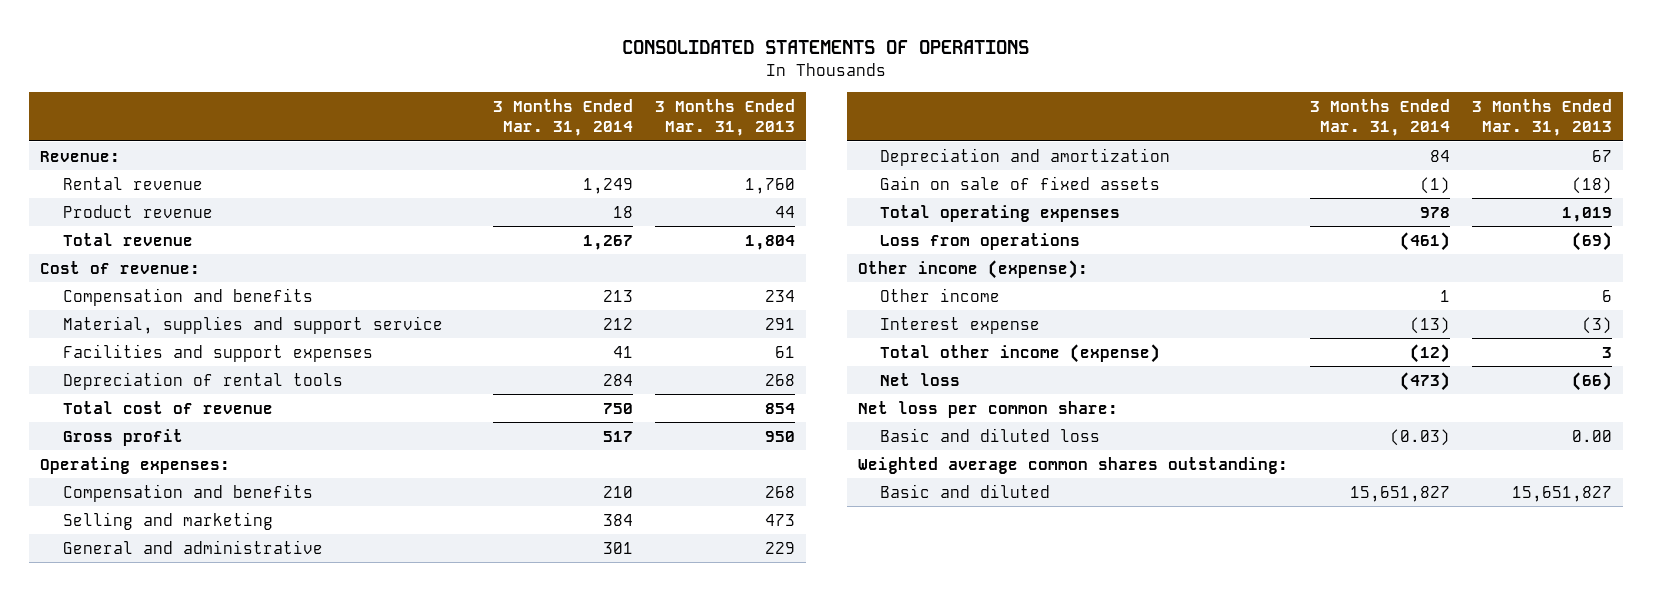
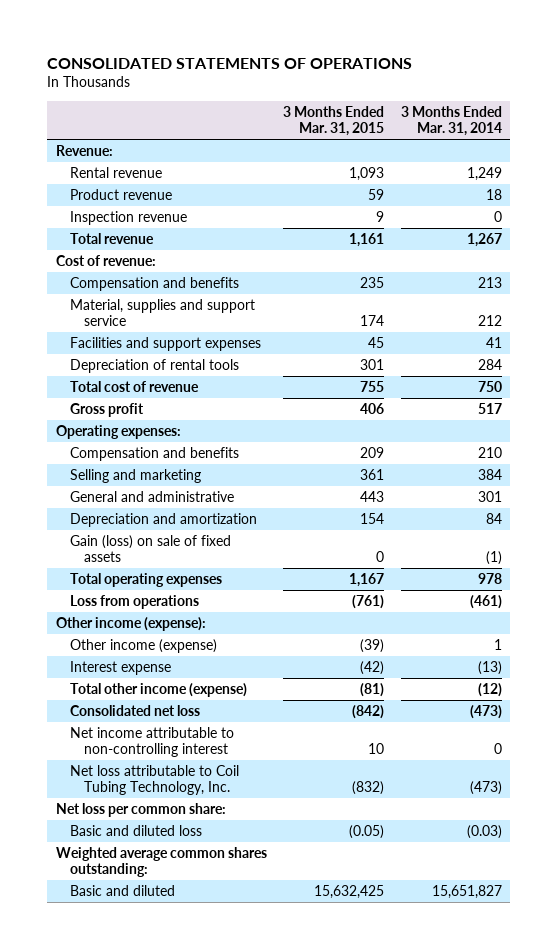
[654,98,795,137] 3 Months Ended Mar. 31, 2013 -> none
none -> [283,105,385,137] 3 Months Ended Mar. 31, 2015
none -> [69,210,187,225] Inspection revenue
[880,175,1161,190] Gain on sale of fixed assets -> [69,534,231,563] Gain (loss) on sale of fixed assets
[880,287,1001,302] Other income -> [69,638,217,653] Other income (expense)
[880,372,961,386] Net loss -> [69,704,200,716] Consolidated net loss
none -> [69,726,234,758] Net income attributable to non-controlling interest
none -> [69,764,239,796] Net loss attributable to Coil Tubing Technology, Inc.

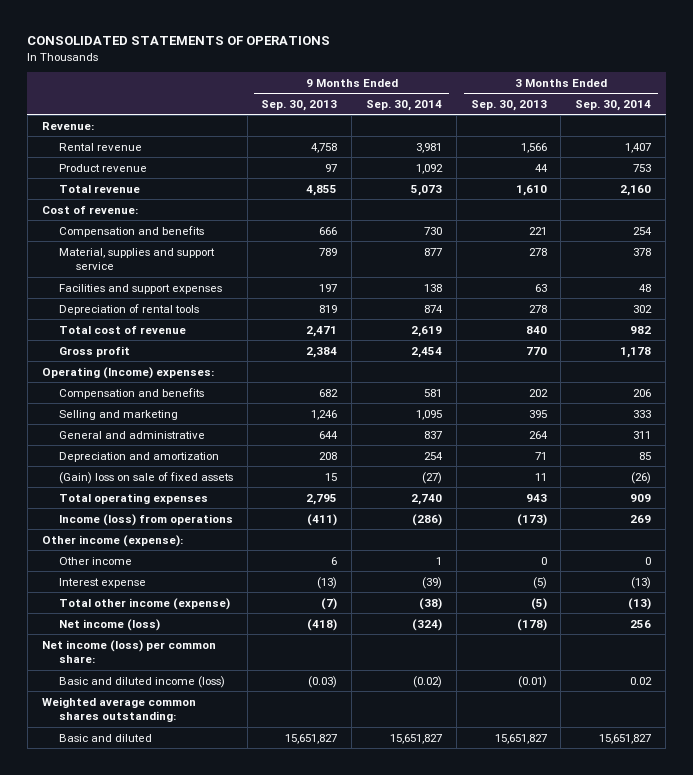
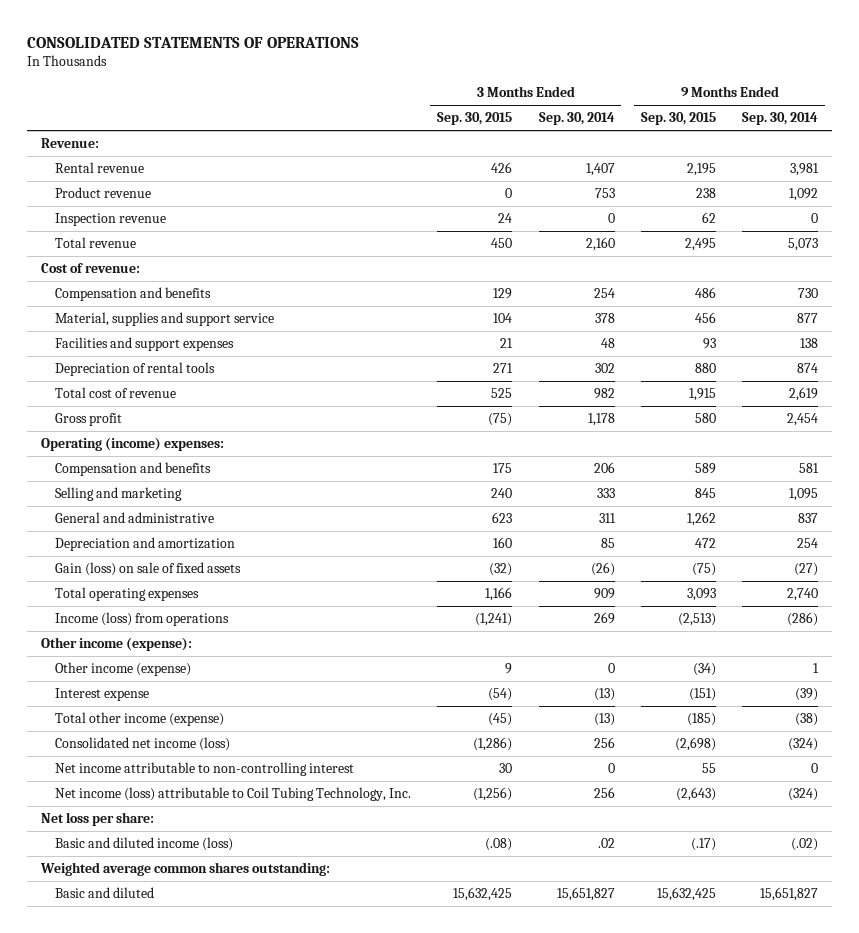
[261,99,338,111] Sep. 30, 2013 -> none
[470,99,547,111] Sep. 30, 2013 -> none
none -> [437,112,513,126] Sep. 30, 2015
none -> [641,112,717,126] Sep. 30, 2015
none -> [54,213,166,227] Inspection revenue
[41,366,214,379] Operating (Income) expenses: -> [40,437,224,452] Operating (income) expenses:
[58,471,233,484] (Gain) loss on sale of fixed assets -> [54,562,241,577] Gain (loss) on sale of fixed assets
[58,556,132,565] Other income -> [54,662,191,677] Other income (expense)
none -> [54,737,230,752] Consolidated net income (loss)
none -> [54,762,354,777] Net income attributable to non-controlling interest
[58,618,160,631] Net income (loss) -> [54,787,411,802] Net income (loss) attributable to Coil Tubing Technology, Inc.
[41,639,216,664] Net income (loss) per common share: -> [40,812,154,827] Net loss per share:
[413,675,443,688] (0.02) -> [791,838,819,852] (.02)
[630,676,653,685] 0.02 -> [597,838,615,849] .02

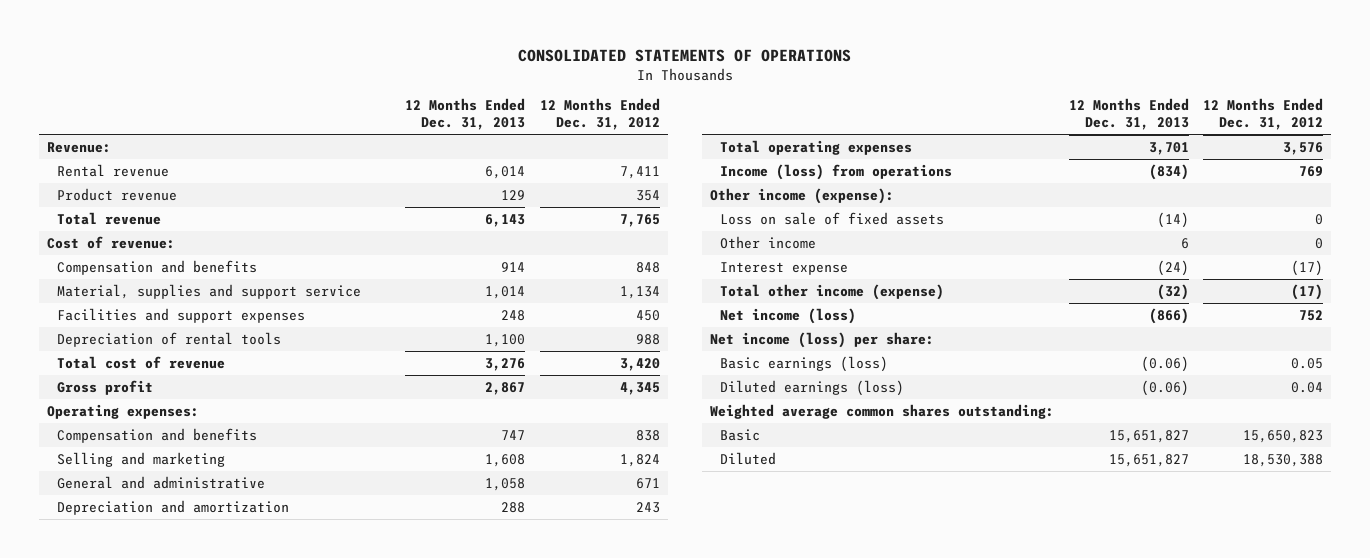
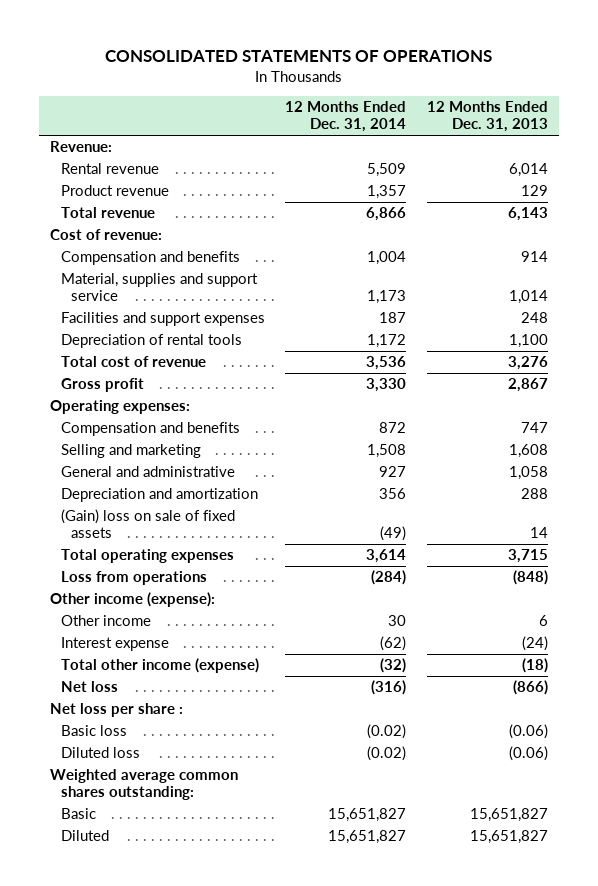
[540,98,661,130] 12 Months Ended Dec. 31, 2012 -> none
none -> [285,101,407,133] 12 Months Ended Dec. 31, 2014
none -> [60,509,235,539] (Gain) loss on sale of fixed assets
[1148,141,1189,155] 3,701 -> [508,549,549,564] 3,715
[720,163,953,180] Income (loss) from operations -> [60,571,207,586] Loss from operations
[1148,163,1189,180] (834) -> [513,570,549,586] (848)
[720,211,945,225] Loss on sale of fixed assets -> none
[1156,283,1189,300] (32) -> [522,658,549,674] (18)
[720,307,857,324] Net income (loss) -> [60,681,118,693] Net loss
[709,331,934,348] Net income (loss) per share: -> [49,703,183,718] Net loss per share :
[720,355,889,372] Basic earnings (loss) -> [60,725,127,737] Basic loss
[720,379,905,396] Diluted earnings (loss) -> [60,747,140,759] Diluted loss

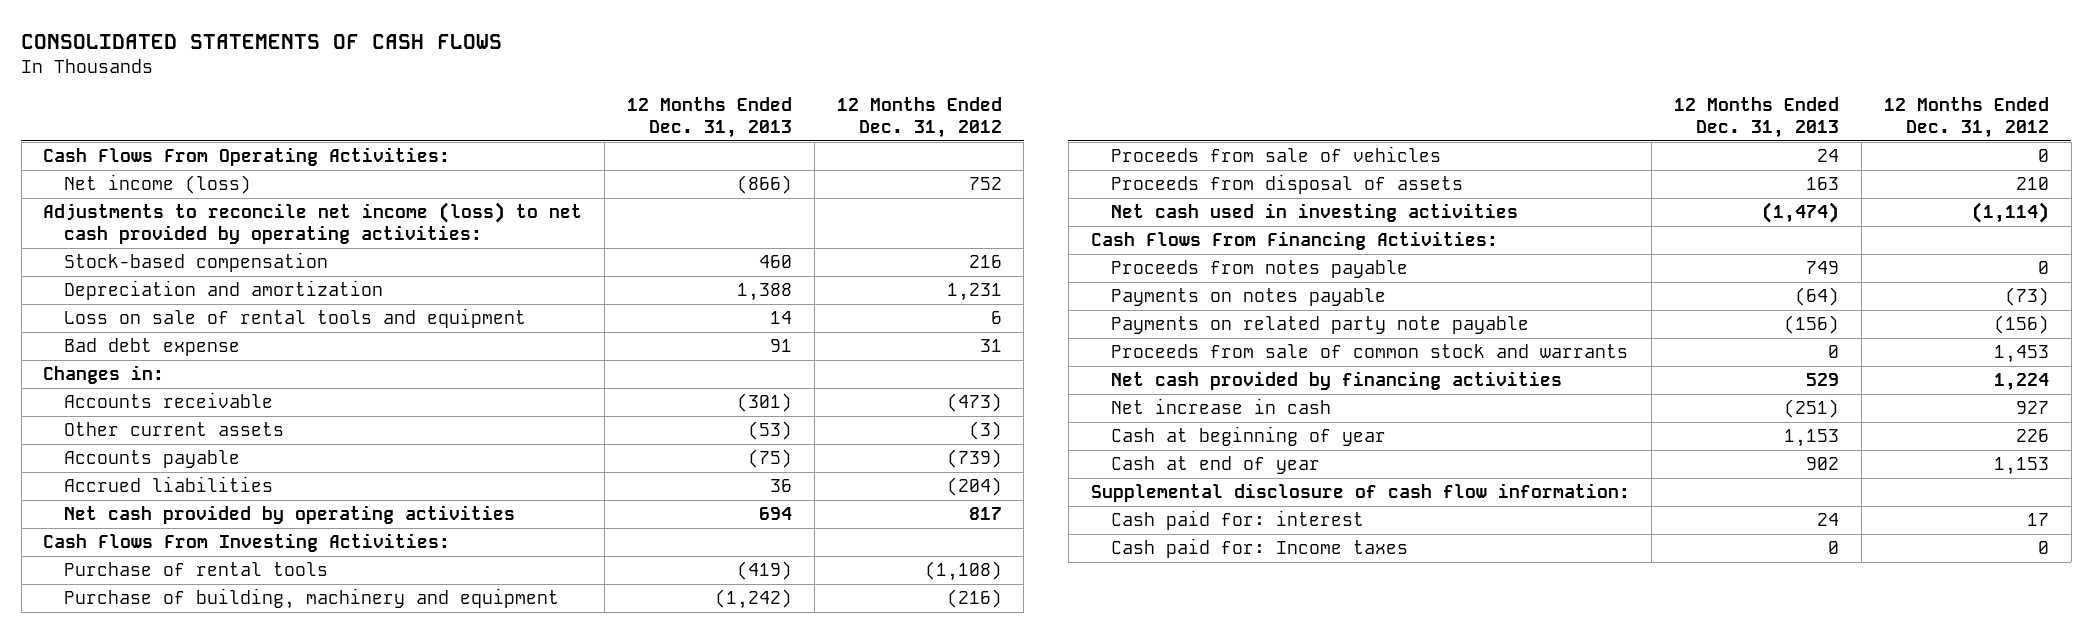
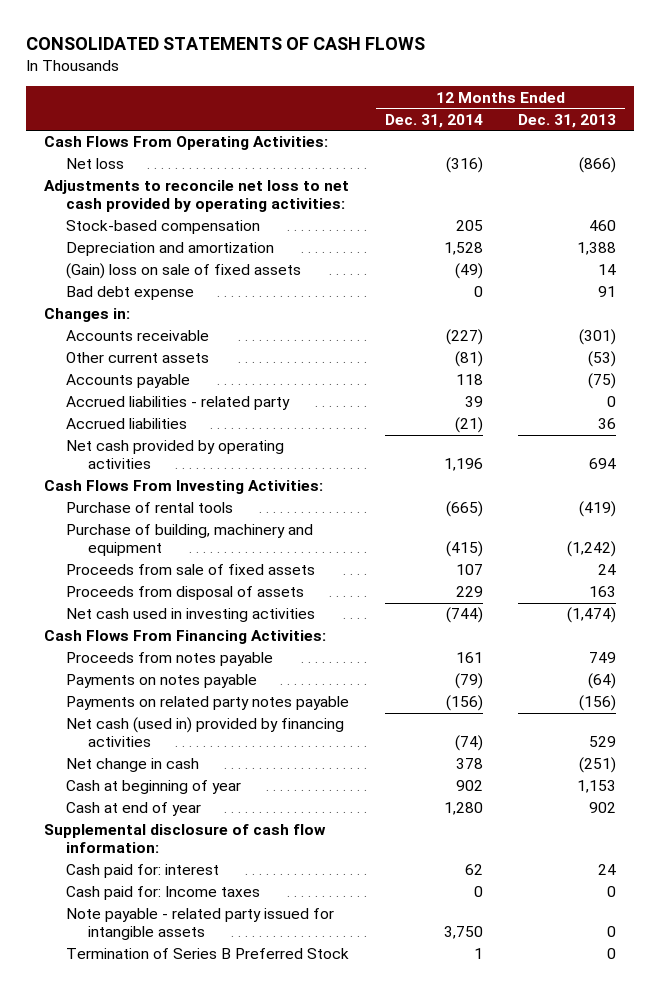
[836,97,1002,138] 12 Months Ended Dec. 31, 2012 -> none
none -> [384,113,483,128] Dec. 31, 2014
[64,174,252,195] Net income (loss) -> [65,158,124,170] Net loss
[43,202,583,244] Adjustments to reconcile net income (loss) to net cash provided by operating activities: -> [43,180,349,213] Adjustments to reconcile net loss to net cash provided by operating activities:
[64,308,527,329] Loss on sale of rental tools and equipment -> [65,263,301,280] (Gain) loss on sale of fixed assets
none -> [65,396,290,411] Accrued liabilities - related party
[1111,146,1442,163] Proceeds from sale of vehicles -> [65,564,315,576] Proceeds from sale of fixed assets
[1111,344,1629,359] Proceeds from sale of common stock and warrants -> none
[1111,316,1530,335] Payments on related party note payable -> [65,696,349,711] Payments on related party notes payable
[1111,371,1563,391] Net cash provided by financing activities -> [65,717,344,748] Net cash (used in) provided by financing activities
[1111,398,1332,415] Net increase in cash -> [65,758,199,773] Net change in cash
none -> [65,908,334,941] Note payable - related party issued for intangible assets
none -> [65,948,349,960] Termination of Series B Preferred Stock

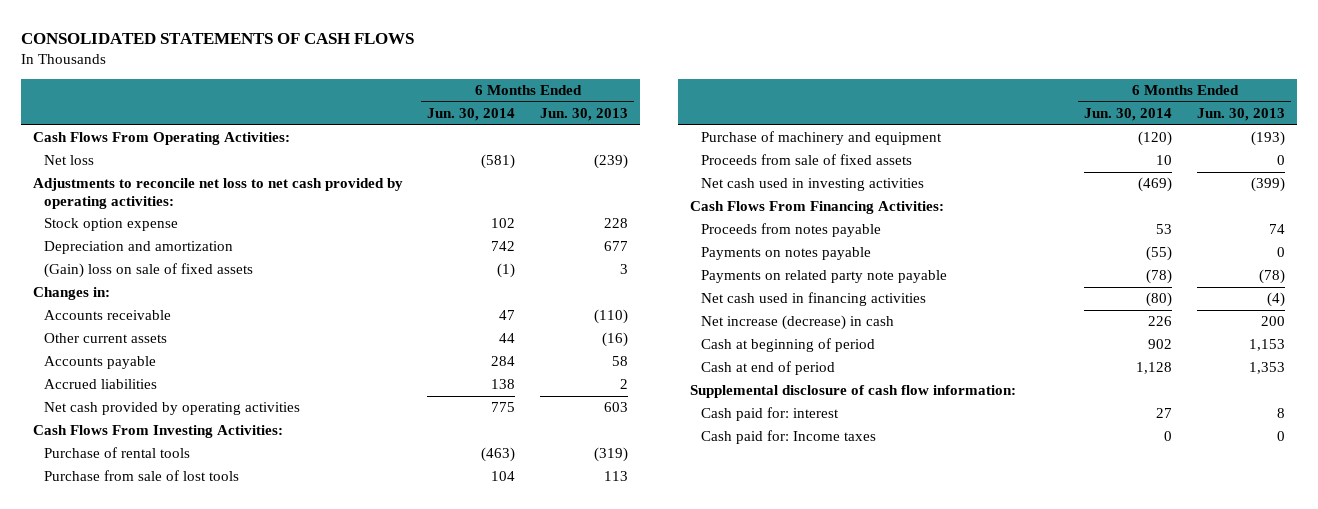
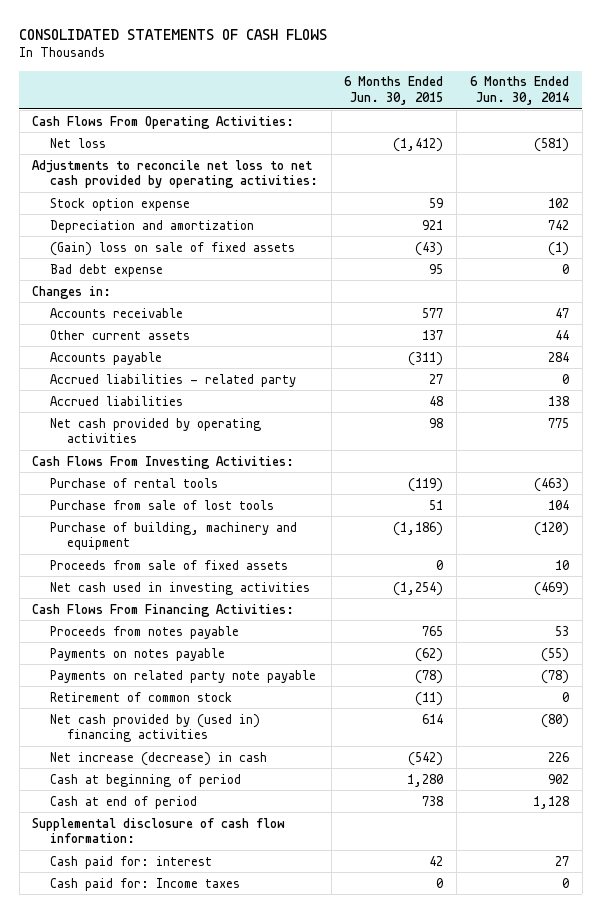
[539,108,628,122] Jun. 30, 2013 -> none
none -> [344,76,444,106] 6 Months Ended Jun. 30, 2015
none -> [49,263,163,277] Bad debt expense
none -> [49,373,296,387] Accrued liabilities - related party
[700,131,942,146] Purchase of machinery and equipment -> [49,521,297,551] Purchase of building, machinery and equipment
none -> [49,691,232,702] Retirement of common stock
[700,292,926,307] Net cash used in financing activities -> [49,713,260,743] Net cash provided by (used in) financing activities

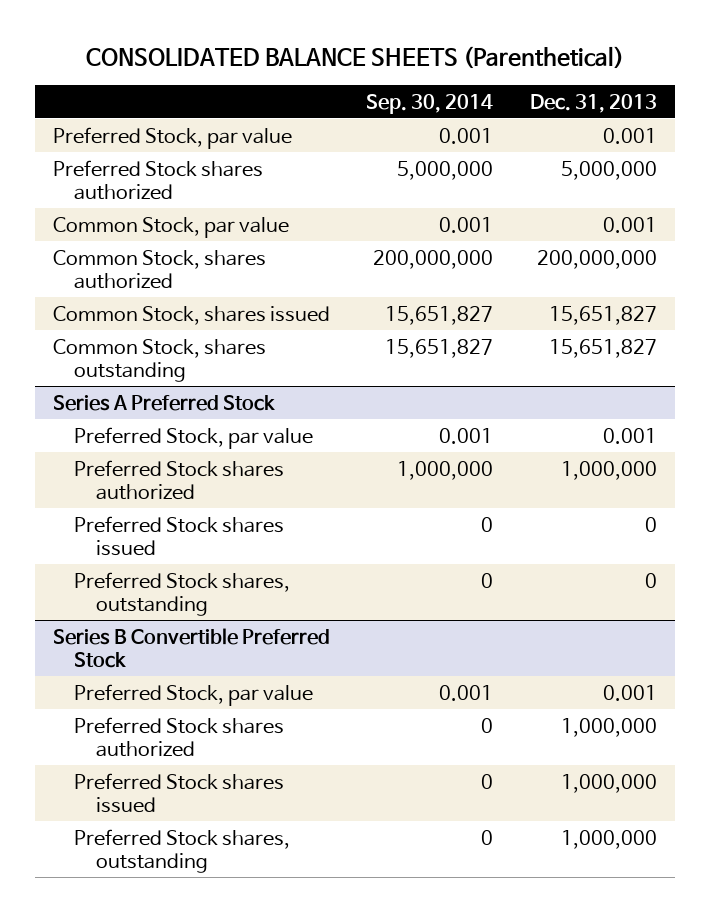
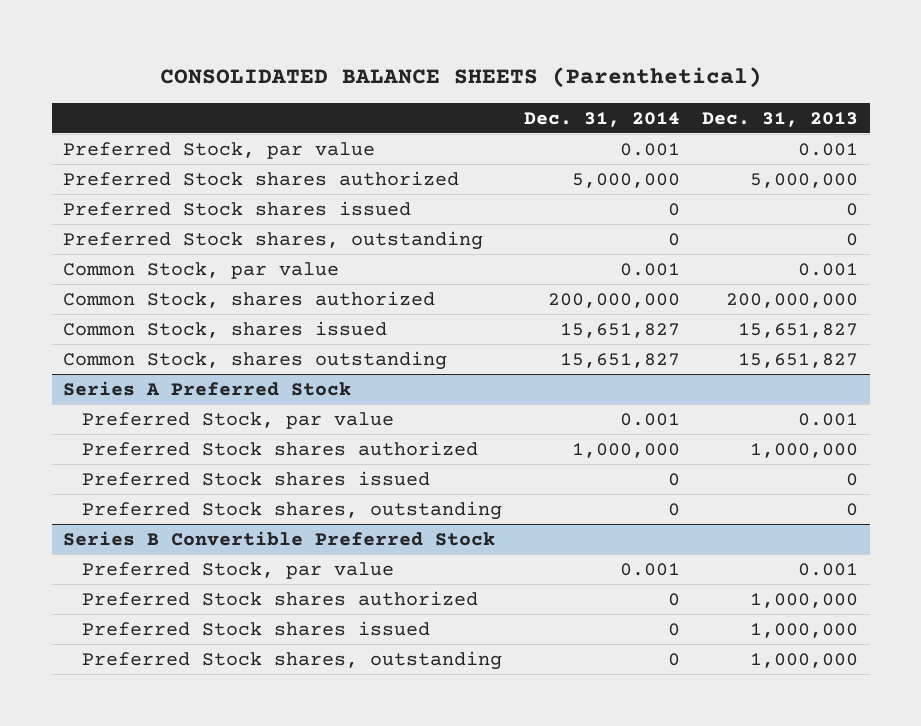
[366,93,494,114] Sep. 30, 2014 -> none
none -> [524,111,681,127] Dec. 31, 2014
none -> [62,200,411,216] Preferred Stock shares issued
none -> [62,230,483,250] Preferred Stock shares, outstanding

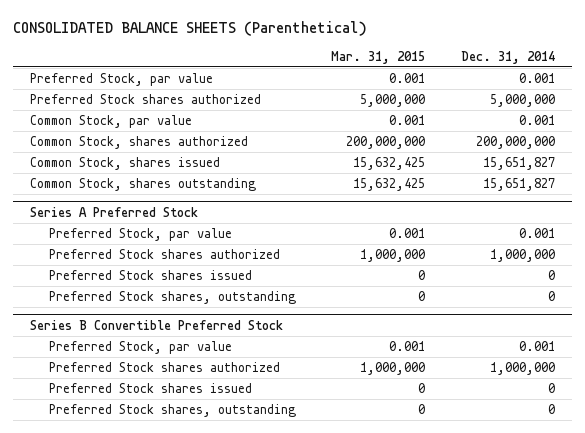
[702,111,859,127] Dec. 31, 2013 -> none
none -> [331,50,426,64] Mar. 31, 2015
[62,200,411,216] Preferred Stock shares issued -> none
[62,230,483,250] Preferred Stock shares, outstanding -> none
[668,592,681,606] 0 -> [489,362,555,376] 1,000,000

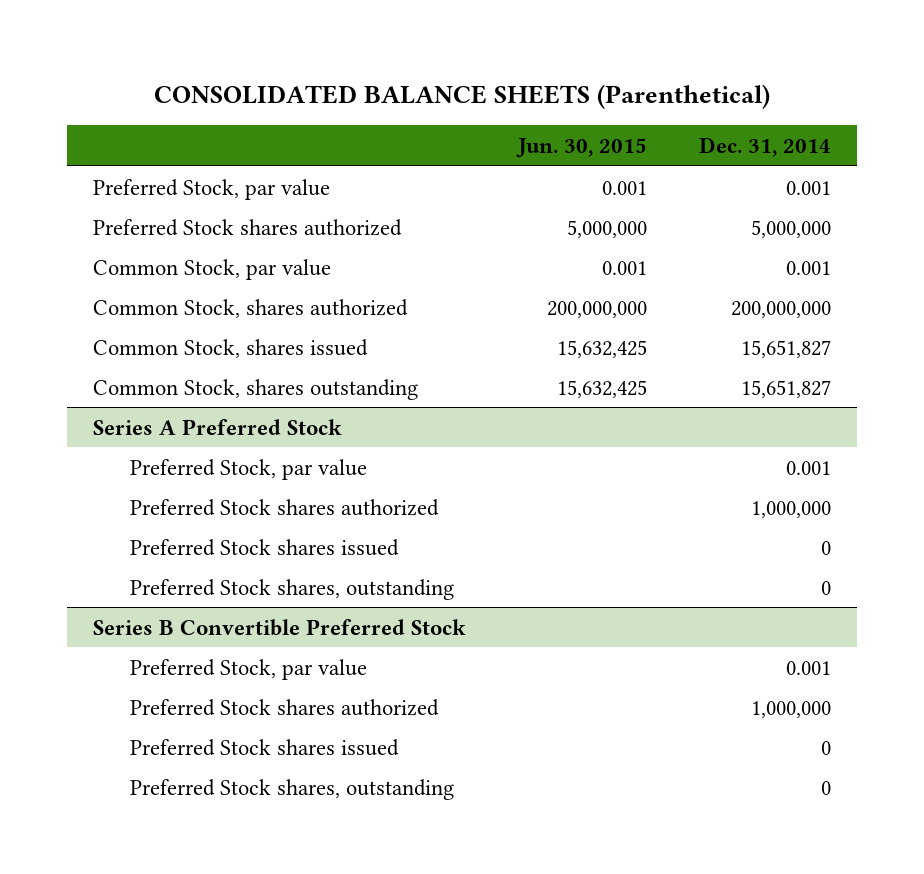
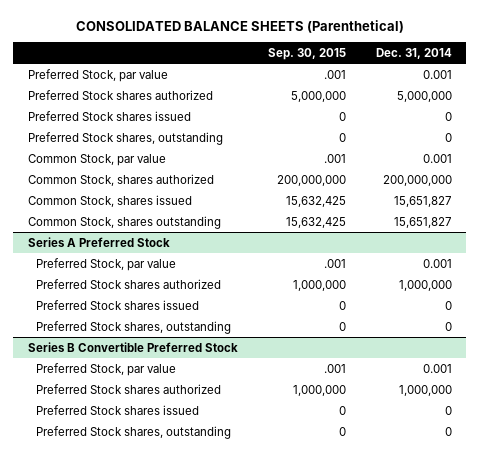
[516,137,648,158] Jun. 30, 2015 -> none
none -> [267,47,346,60] Sep. 30, 2015
none -> [28,110,192,121] Preferred Stock shares issued
none -> [28,131,224,145] Preferred Stock shares, outstanding

